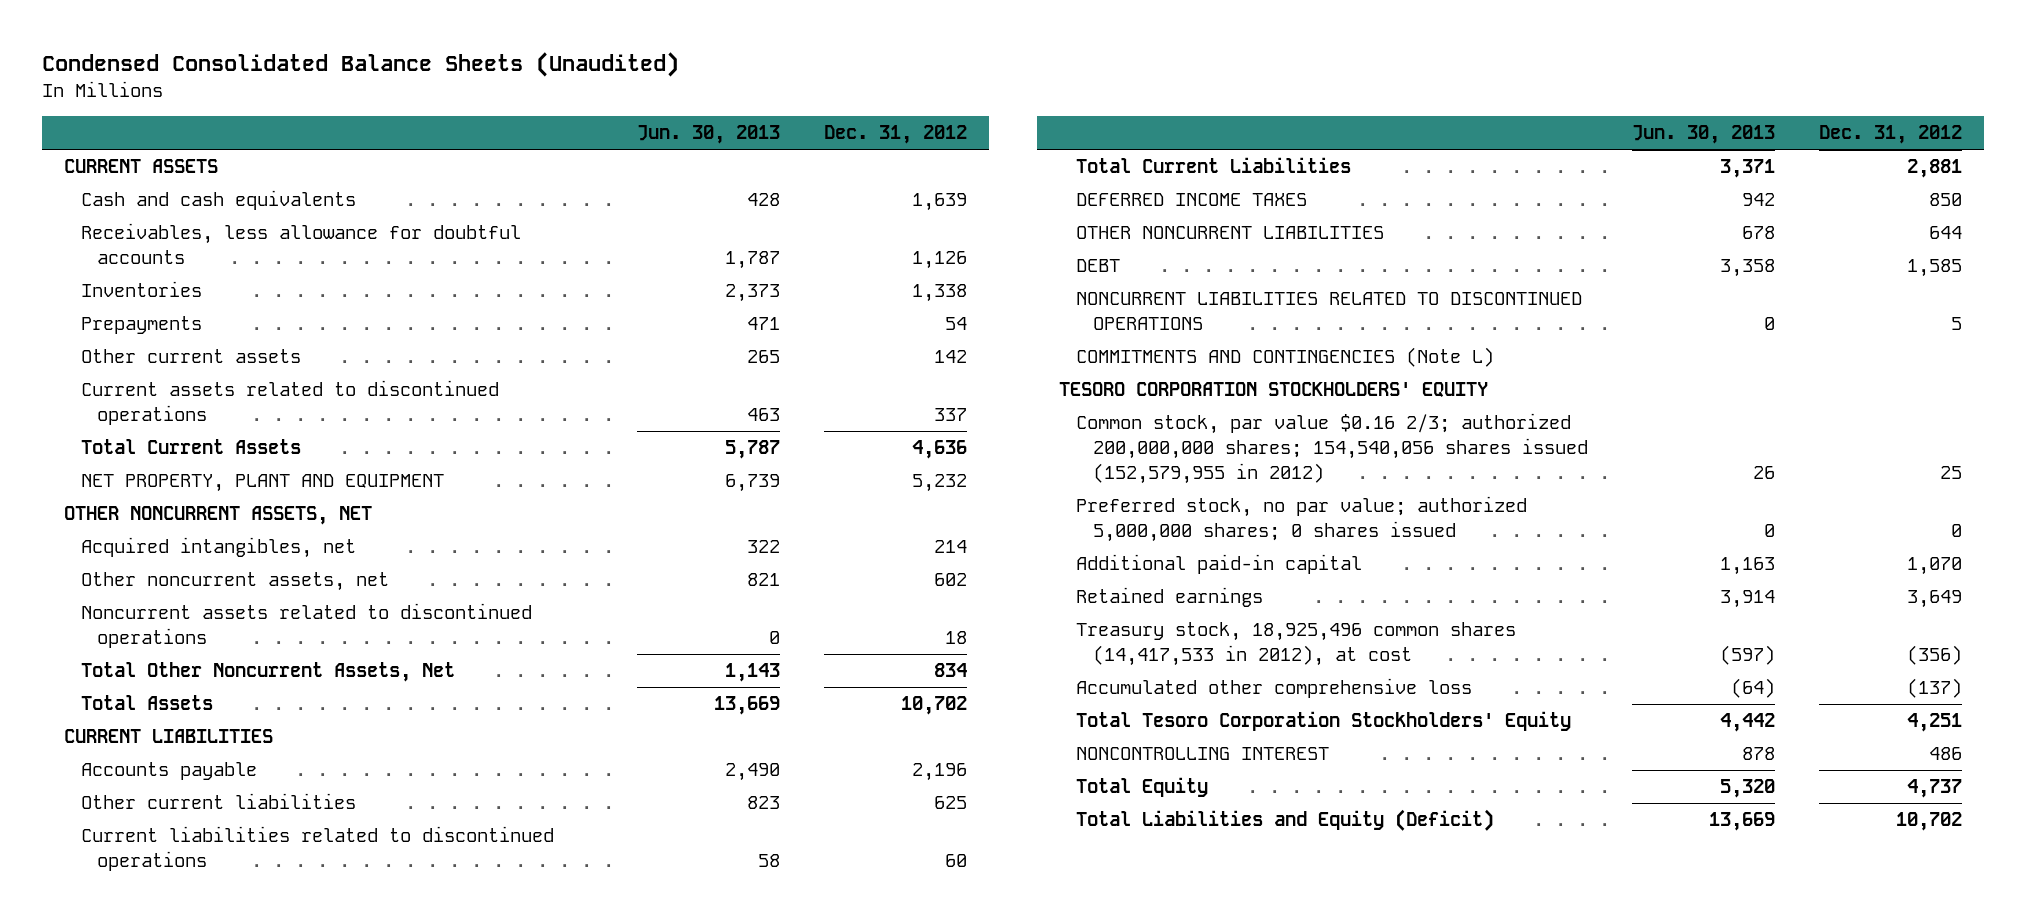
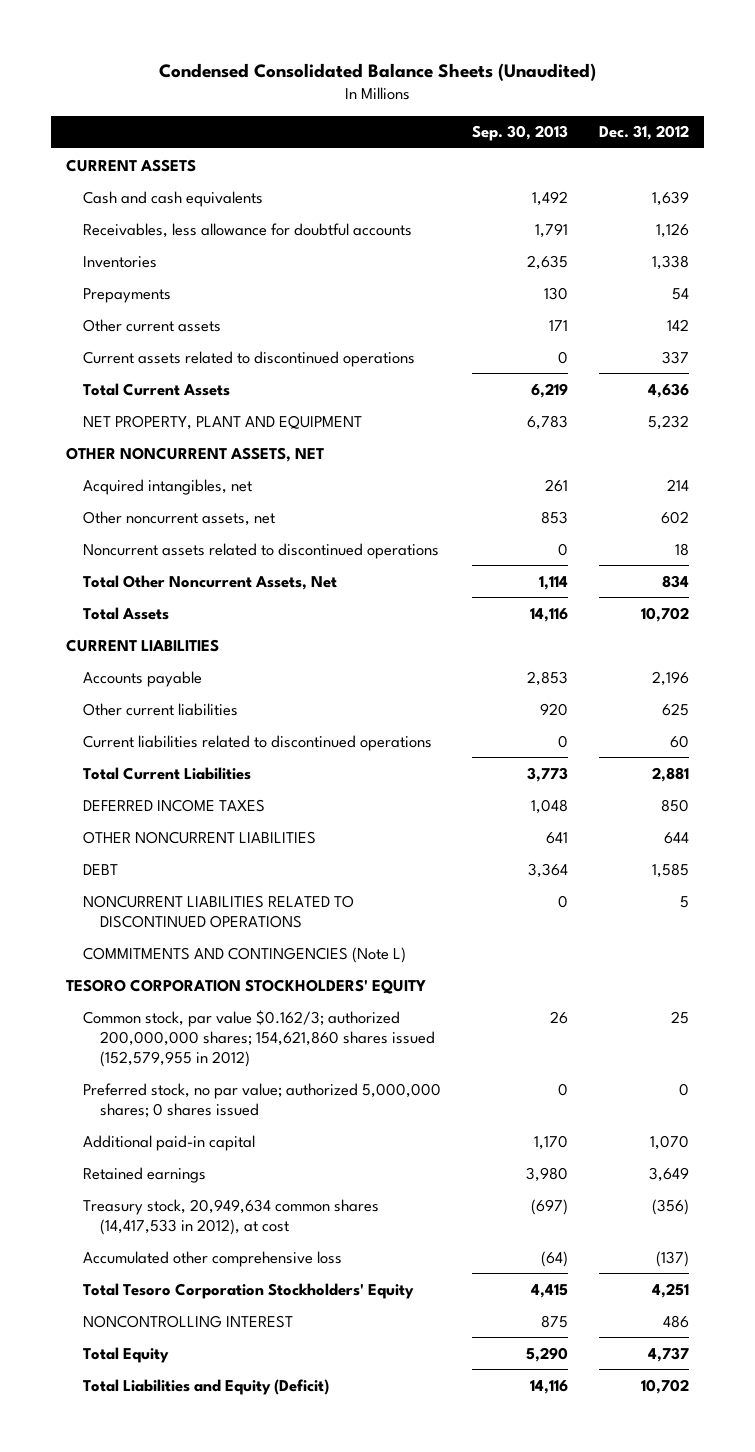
[636,125,780,145] Jun. 30, 2013 -> none
none -> [472,125,569,142] Sep. 30, 2013
[1075,413,1588,484] Common stock, par value $0.16 2/3; authorized 200,000,000 shares; 154,540,056 shares issued (152,579,955 in 2012) -> [83,1009,436,1067] Common stock, par value $0.162/3; authorized 200,000,000 shares; 154,621,860 shares issued (152,579,955 in 2012)
[1075,622,1516,667] Treasury stock, 18,925,496 common shares (14,417,533 in 2012), at cost -> [83,1198,380,1235] Treasury stock, 20,949,634 common shares (14,417,533 in 2012), at cost

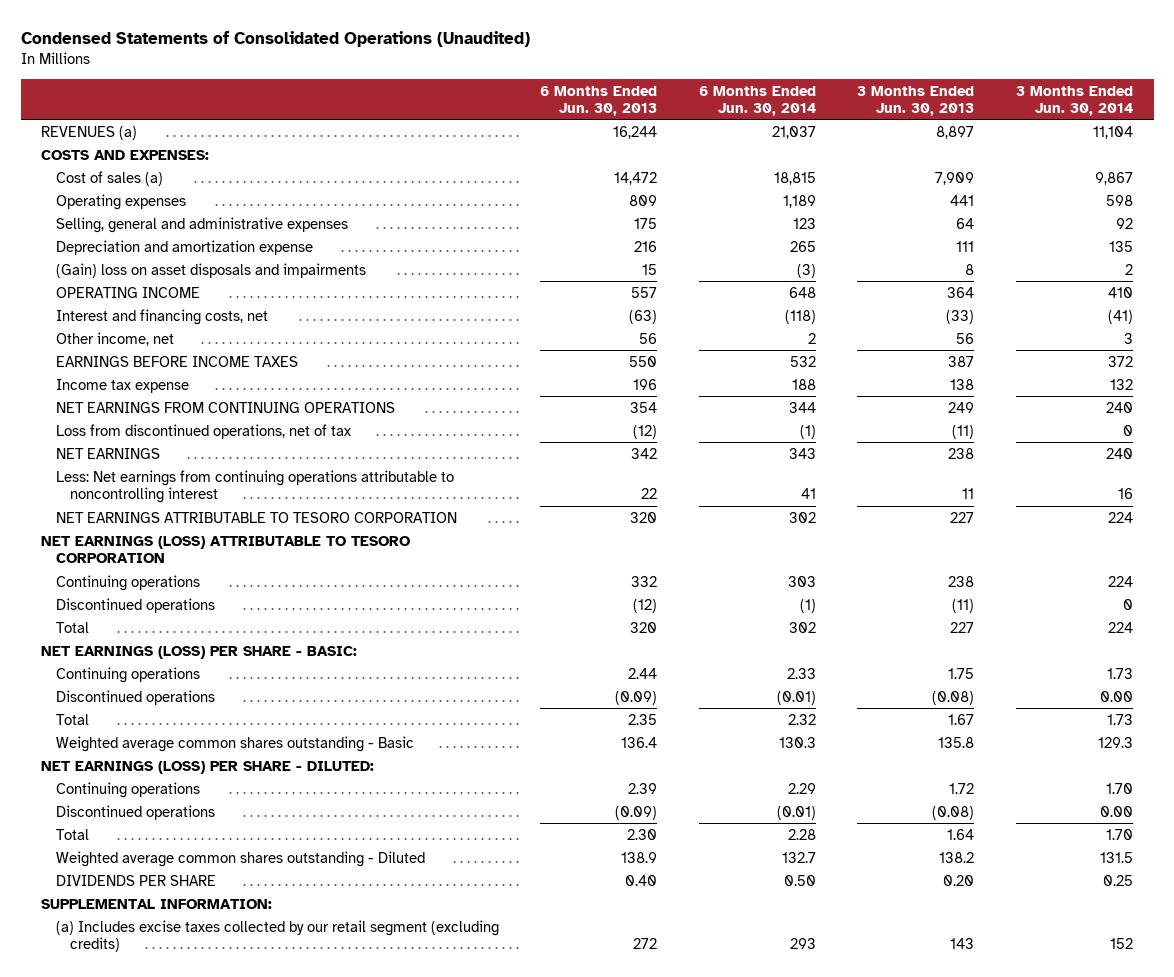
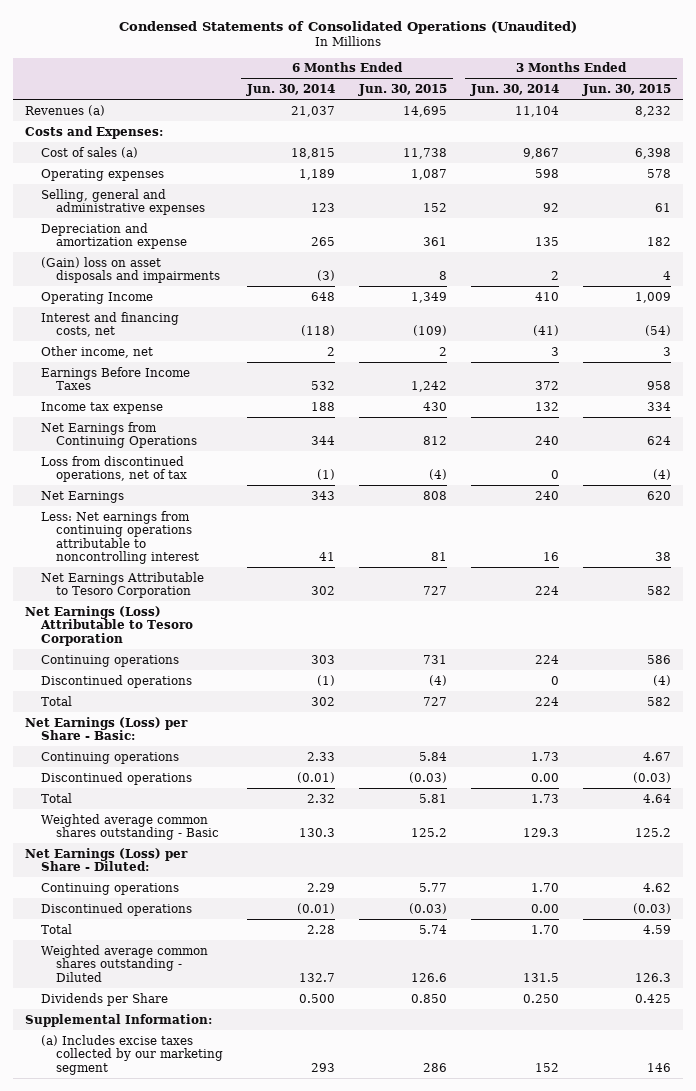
[540,85,658,116] 6 Months Ended Jun. 30, 2013 -> none
[857,85,975,116] 3 Months Ended Jun. 30, 2013 -> none
none -> [358,83,448,96] Jun. 30, 2015
none -> [582,83,672,96] Jun. 30, 2015
[41,125,138,140] REVENUES (a) -> [25,104,106,116] Revenues (a)
[41,149,210,160] COSTS AND EXPENSES: -> [25,125,164,139] Costs and Expenses:
[55,286,200,298] OPERATING INCOME -> [40,291,153,304] Operating Income
[55,355,298,367] EARNINGS BEFORE INCOME TAXES -> [40,366,190,391] Earnings Before Income Taxes
[55,401,395,413] NET EARNINGS FROM CONTINUING OPERATIONS -> [40,421,198,449] Net Earnings from Continuing Operations
[55,447,160,459] NET EARNINGS -> [40,490,124,503] Net Earnings
[55,511,457,523] NET EARNINGS ATTRIBUTABLE TO TESORO CORPORATION -> [40,571,204,599] Net Earnings Attributable to Tesoro Corporation
[41,535,411,564] NET EARNINGS (LOSS) ATTRIBUTABLE TO TESORO CORPORATION -> [25,605,193,646] Net Earnings (Loss) Attributable to Tesoro Corporation
[41,645,358,659] NET EARNINGS (LOSS) PER SHARE - BASIC: -> [25,716,189,741] Net Earnings (Loss) per Share - Basic:
[41,760,375,774] NET EARNINGS (LOSS) PER SHARE - DILUTED: -> [25,847,189,872] Net Earnings (Loss) per Share - Diluted:
[55,874,216,886] DIVIDENDS PER SHARE -> [40,992,168,1006] Dividends per Share
[783,874,816,886] 0.50 -> [299,993,336,1003] 0.500
[1102,874,1133,886] 0.25 -> [523,993,560,1003] 0.250
[41,898,273,909] SUPPLEMENTAL INFORMATION: -> [25,1013,213,1027] Supplemental Information:
[55,919,499,953] (a) Includes excise taxes collected by our retail segment (excluding credits) -> [40,1034,224,1075] (a) Includes excise taxes collected by our marketing segment

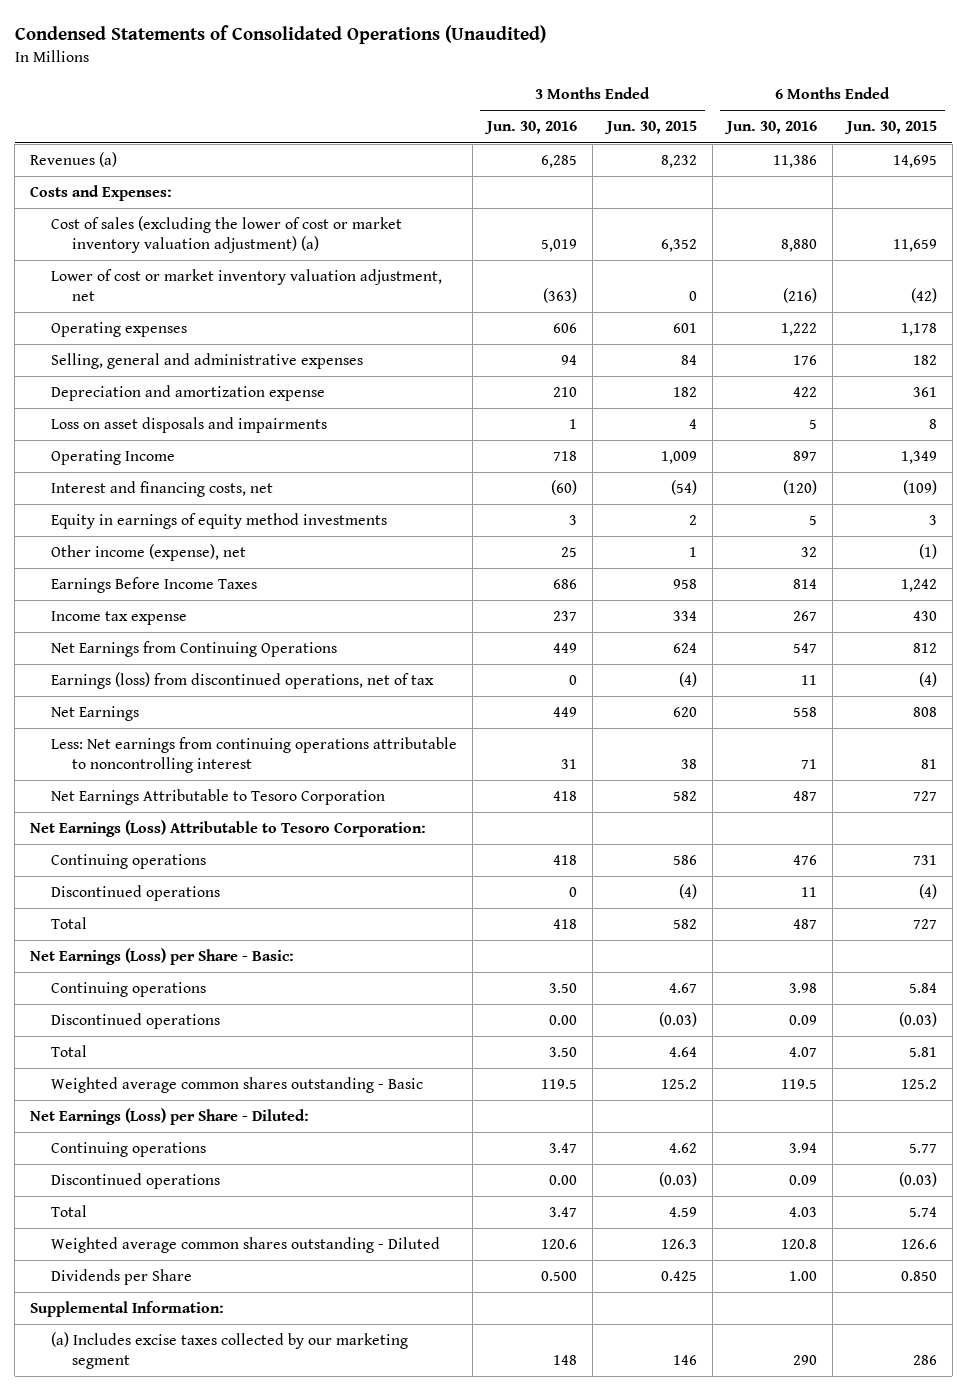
[246,83,336,96] Jun. 30, 2014 -> none
[470,83,560,96] Jun. 30, 2014 -> none
none -> [484,121,578,135] Jun. 30, 2016
none -> [724,121,818,135] Jun. 30, 2016
[40,146,138,158] Cost of sales (a) -> [51,216,403,253] Cost of sales (excluding the lower of cost or market inventory valuation adjustment) (a)
[403,147,448,159] 11,738 -> [893,238,938,252] 11,659
[635,147,672,159] 6,398 -> [661,238,698,252] 6,352
none -> [51,269,443,301] Lower of cost or market inventory valuation adjustment, net
[411,168,448,180] 1,087 -> [901,323,938,337] 1,178
[647,168,672,178] 578 -> [673,323,698,334] 601
[423,203,448,213] 152 -> [913,355,938,366] 182
[655,203,672,213] 61 -> [681,355,698,366] 84
[40,256,221,284] (Gain) loss on asset disposals and impairments -> [51,417,328,434] Loss on asset disposals and impairments
none -> [51,513,388,530] Equity in earnings of equity method investments
[40,345,153,358] Other income, net -> [51,544,247,562] Other income (expense), net
[439,346,448,356] 2 -> [919,544,938,560] (1)
[663,346,672,356] 3 -> [689,547,698,558] 1
[40,455,188,483] Loss from discontinued operations, net of tax -> [51,672,435,690] Earnings (loss) from discontinued operations, net of tax
[25,605,193,646] Net Earnings (Loss) Attributable to Tesoro Corporation -> [29,820,426,838] Net Earnings (Loss) Attributable to Tesoro Corporation:

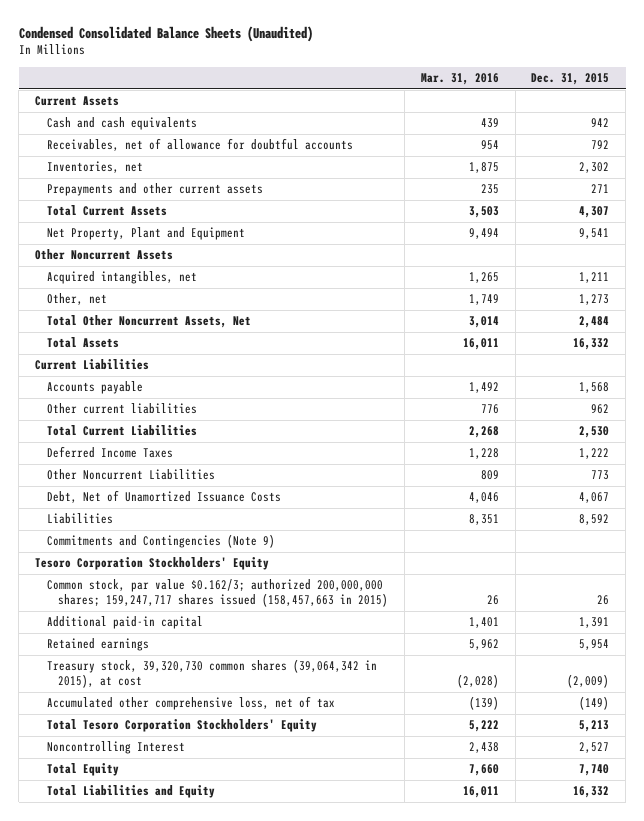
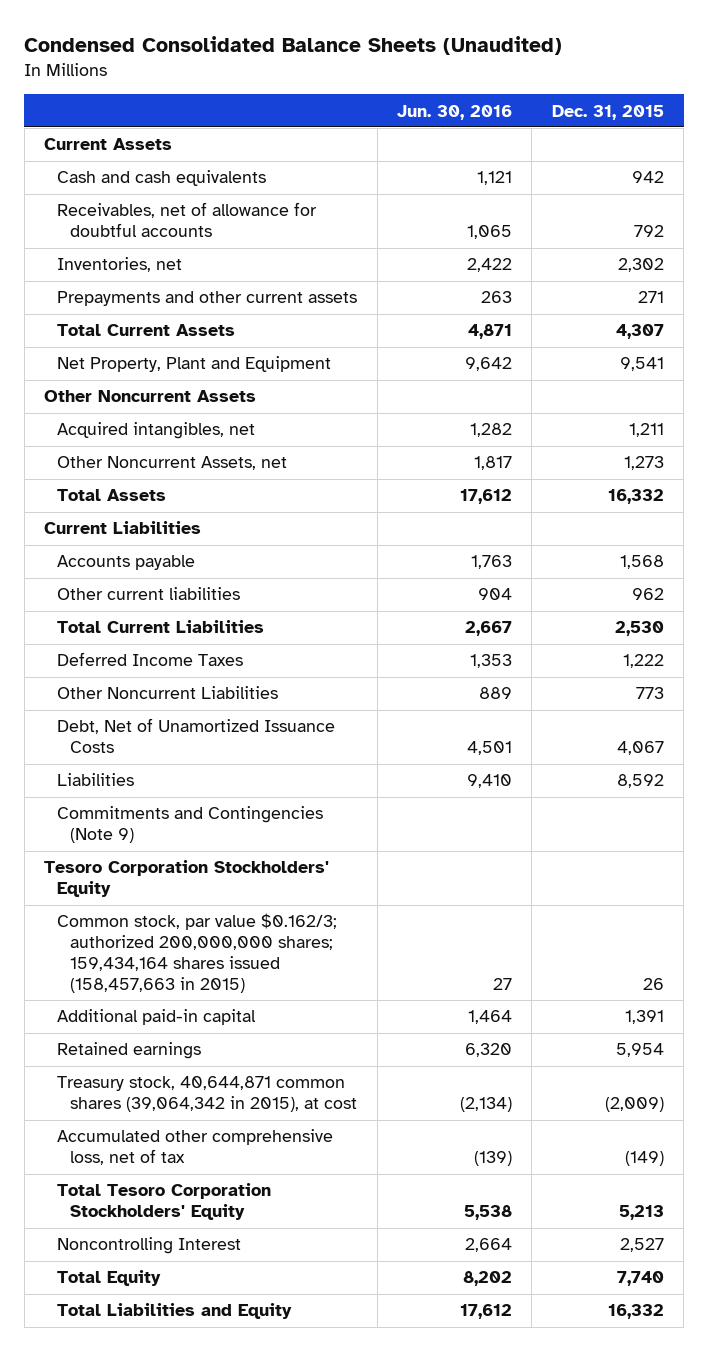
[420,73,499,86] Mar. 31, 2016 -> none
none -> [397,104,513,120] Jun. 30, 2016
[46,315,251,329] Total Other Noncurrent Assets, Net -> none
[46,293,107,306] Other, net -> [57,456,288,471] Other Noncurrent Assets, net
[46,579,389,607] Common stock, par value $0.162/3; authorized 200,000,000 shares; 159,247,717 shares issued (158,457,663 in 2015) -> [57,913,338,994] Common stock, par value $0.162/3; authorized 200,000,000 shares; 159,434,164 shares issued (158,457,663 in 2015)
[46,659,377,688] Treasury stock, 39,320,730 common shares (39,064,342 in 2015), at cost -> [57,1076,358,1113] Treasury stock, 40,644,871 common shares (39,064,342 in 2015), at cost

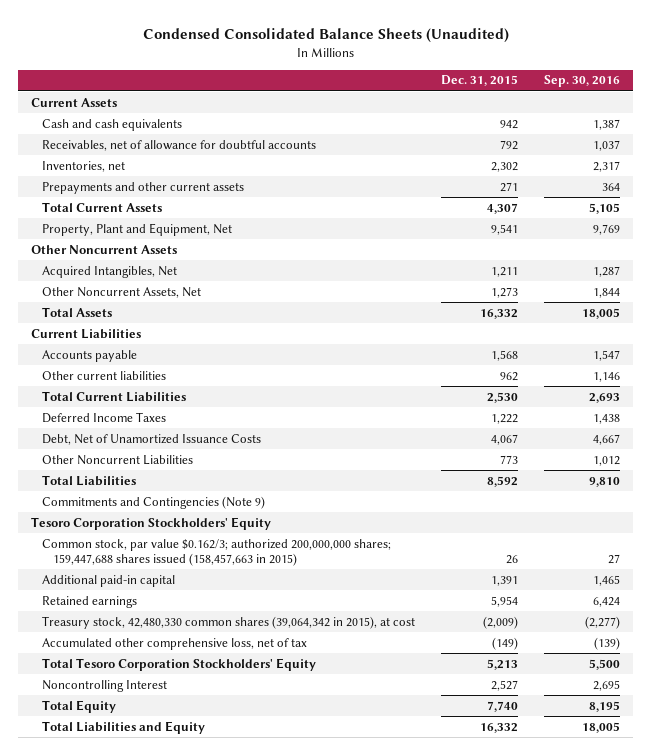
[397,104,513,120] Jun. 30, 2016 -> none
none -> [544,75,621,88] Sep. 30, 2016
[57,356,332,373] Net Property, Plant and Equipment -> [42,222,233,236] Property, Plant and Equipment, Net
[57,422,256,440] Acquired intangibles, net -> [42,265,178,278] Acquired Intangibles, Net
[57,456,288,471] Other Noncurrent Assets, net -> [42,286,202,298] Other Noncurrent Assets, Net
[57,686,279,700] Other Noncurrent Liabilities -> [42,454,194,465] Other Noncurrent Liabilities
[57,773,135,787] Liabilities -> [42,474,137,486] Total Liabilities
[57,913,338,994] Common stock, par value $0.162/3; authorized 200,000,000 shares; 159,434,164 shares issued (158,457,663 in 2015) -> [42,538,392,567] Common stock, par value $0.162/3; authorized 200,000,000 shares; 159,447,688 shares issued (158,457,663 in 2015)
[57,1076,358,1113] Treasury stock, 40,644,871 common shares (39,064,342 in 2015), at cost -> [42,615,416,629] Treasury stock, 42,480,330 common shares (39,064,342 in 2015), at cost

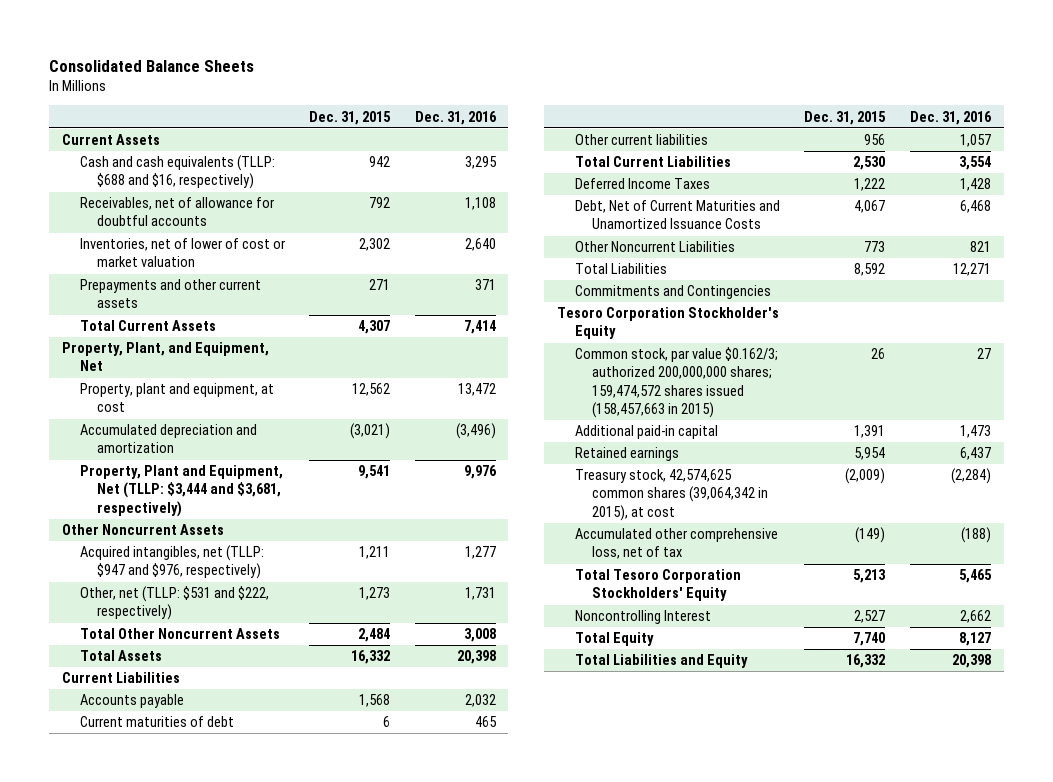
[142,27,509,43] Condensed Consolidated Balance Sheets (Unaudited) -> [49,59,255,72] Consolidated Balance Sheets
[544,75,621,88] Sep. 30, 2016 -> none
none -> [415,110,498,125] Dec. 31, 2016
[42,118,183,131] Cash and cash equivalents -> [79,155,275,190] Cash and cash equivalents (TLLP: $688 and $16, respectively)
[42,160,126,172] Inventories, net -> [79,238,285,268] Inventories, net of lower of cost or market valuation
none -> [61,342,269,372] Property, Plant, and Equipment, Net
none -> [79,383,274,413] Property, plant and equipment, at cost
none -> [79,424,257,454] Accumulated depreciation and amortization
[42,222,233,236] Property, Plant and Equipment, Net -> [79,465,283,517] Property, Plant and Equipment, Net (TLLP: $3,444 and $3,681, respectively)
[42,265,178,278] Acquired Intangibles, Net -> [79,545,264,580] Acquired intangibles, net (TLLP: $947 and $976, respectively)
none -> [79,586,269,621] Other, net (TLLP: $531 and $222, respectively)
[42,286,202,298] Other Noncurrent Assets, Net -> [79,628,280,640] Total Other Noncurrent Assets
[491,286,519,298] 1,273 -> [358,628,391,643] 2,484
none -> [79,716,234,728] Current maturities of debt
[500,371,519,381] 962 -> [864,134,886,146] 956
[42,433,262,445] Debt, Net of Unamortized Issuance Costs -> [574,200,780,230] Debt, Net of Current Maturities and Unamortized Issuance Costs
[42,495,266,509] Commitments and Contingencies (Note 9) -> [574,285,771,300] Commitments and Contingencies
[31,516,272,530] Tesoro Corporation Stockholders' Equity -> [556,307,779,340] Tesoro Corporation Stockholder's Equity
[42,538,392,567] Common stock, par value $0.162/3; authorized 200,000,000 shares; 159,447,688 shares issued (158,457,663 in 2015) -> [574,347,778,418] Common stock, par value $0.162/3; authorized 200,000,000 shares; 159,474,572 shares issued (158,457,663 in 2015)
[42,615,416,629] Treasury stock, 42,480,330 common shares (39,064,342 in 2015), at cost -> [574,469,769,521] Treasury stock, 42,574,625 common shares (39,064,342 in 2015), at cost

